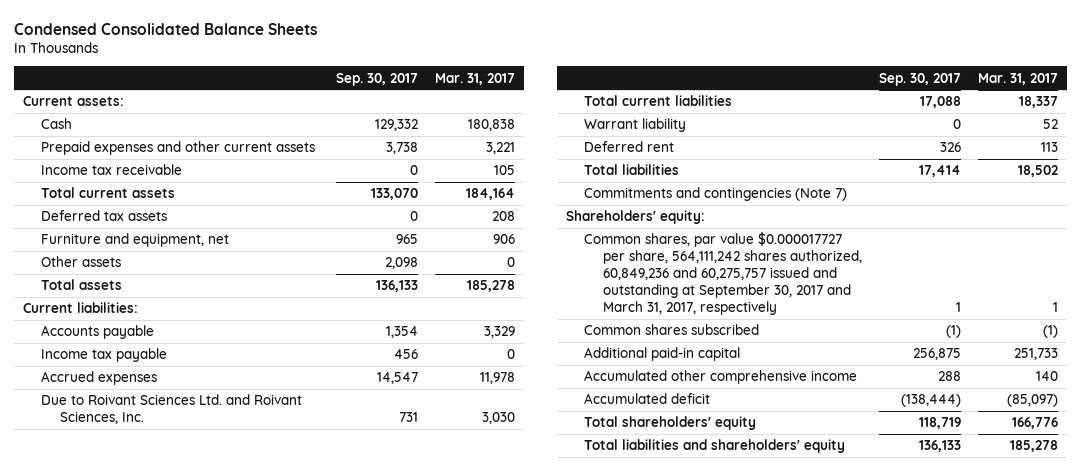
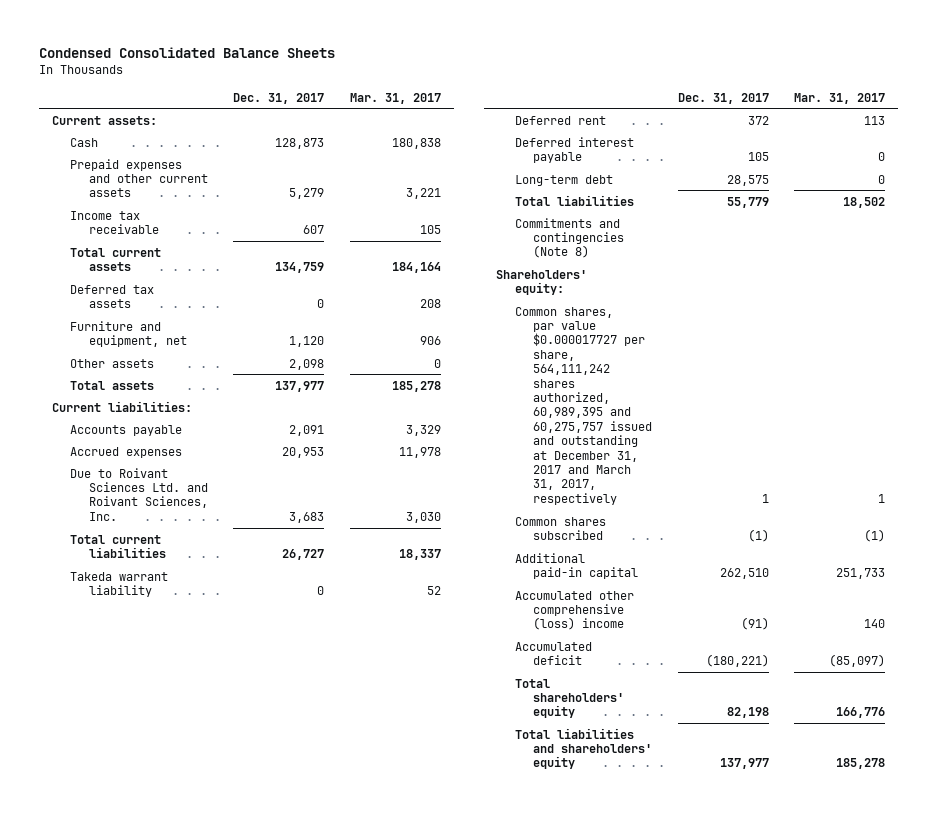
[335,72,418,86] Sep. 30, 2017 -> none
none -> [233,92,325,104] Dec. 31, 2017
[41,348,168,363] Income tax payable -> none
[584,118,687,133] Warrant liability -> [70,571,169,597] Takeda warrant liability
none -> [514,136,634,163] Deferred interest payable
none -> [514,174,613,186] Long-term debt
[584,187,848,202] Commitments and contingencies (Note 7) -> [514,217,625,259] Commitments and contingencies (Note 8)
[584,232,862,316] Common shares, par value $0.000017727 per share, 564,111,242 shares authorized, 60,849,236 and 60,275,757 issued and outstanding at September 30, 2017 and March 31, 2017, respectively -> [514,306,653,505] Common shares, par value $0.000017727 per share, 564,111,242 shares authorized, 60,989,395 and 60,275,757 issued and outstanding at December 31, 2017 and March 31, 2017, respectively
[584,370,858,385] Accumulated other comprehensive income -> [514,590,634,631] Accumulated other comprehensive (loss) income

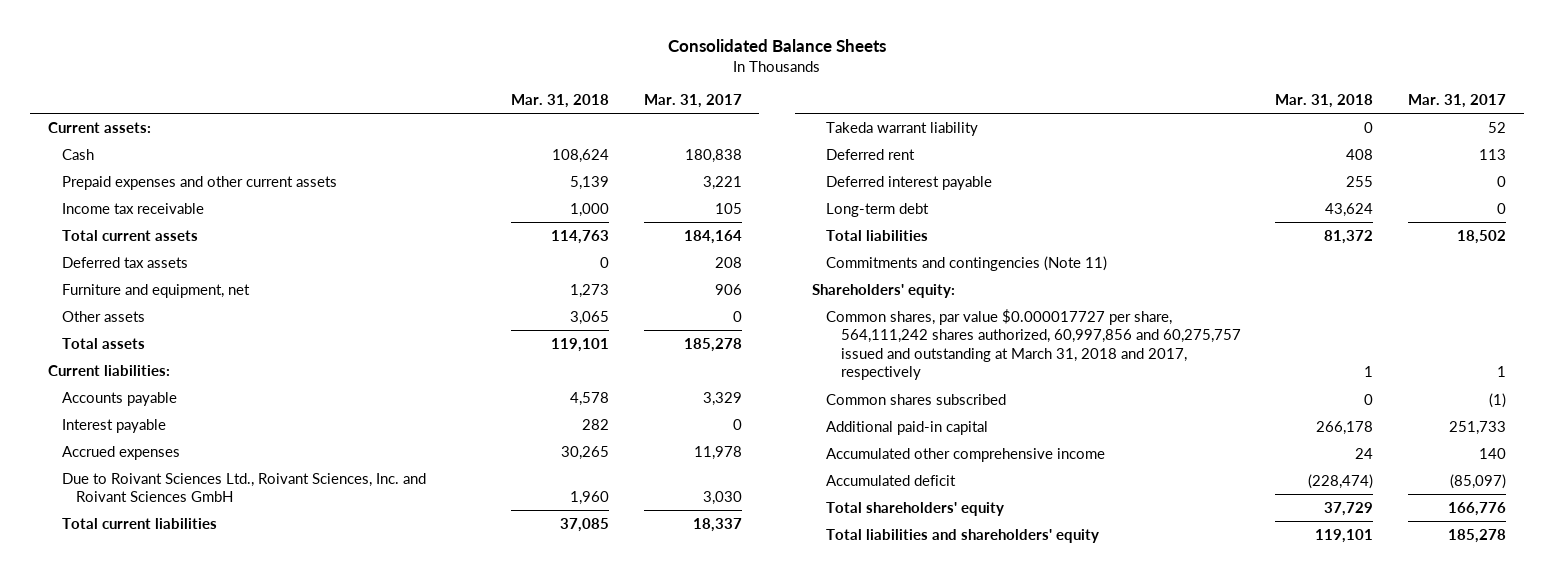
[39,46,336,58] Condensed Consolidated Balance Sheets -> [667,39,886,53] Consolidated Balance Sheets
[233,92,325,104] Dec. 31, 2017 -> none
none -> [510,93,609,108] Mar. 31, 2018
none -> [61,418,166,433] Interest payable
[70,467,208,521] Due to Roivant Sciences Ltd. and Roivant Sciences, Inc. -> [61,472,426,503] Due to Roivant Sciences Ltd., Roivant Sciences, Inc. and Roivant Sciences GmbH
[514,217,625,259] Commitments and contingencies (Note 8) -> [826,255,1108,271] Commitments and contingencies (Note 11)
[514,306,653,505] Common shares, par value $0.000017727 per share, 564,111,242 shares authorized, 60,989,395 and 60,275,757 issued and outstanding at December 31, 2017 and March 31, 2017, respectively -> [826,308,1241,381] Common shares, par value $0.000017727 per share, 564,111,242 shares authorized, 60,997,856 and 60,275,757 issued and outstanding at March 31, 2018 and 2017, respectively
[514,590,634,631] Accumulated other comprehensive (loss) income -> [826,447,1106,462] Accumulated other comprehensive income

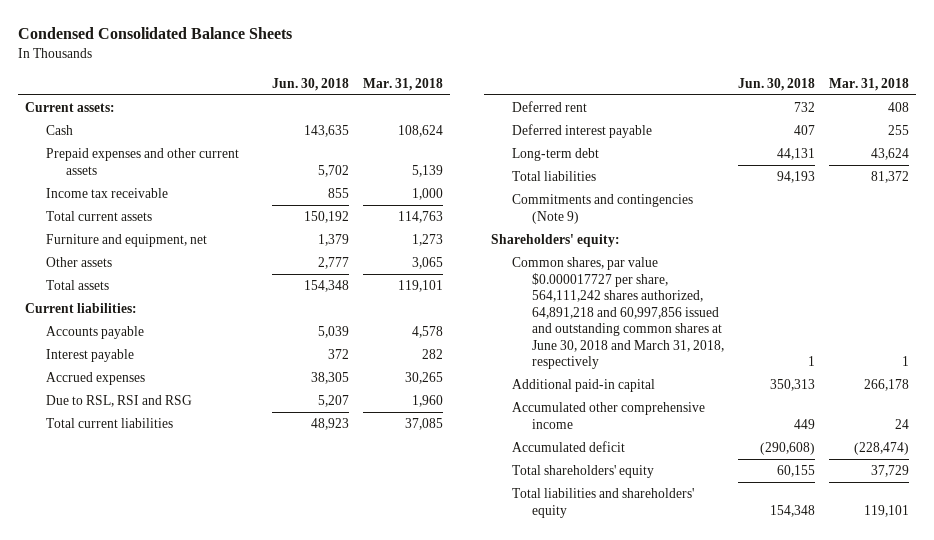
[667,39,886,53] Consolidated Balance Sheets -> [18,27,293,40] Condensed Consolidated Balance Sheets
[643,93,742,108] Mar. 31, 2017 -> none
none -> [272,77,350,91] Jun. 30, 2018
[61,256,188,268] Deferred tax assets -> none
[61,472,426,503] Due to Roivant Sciences Ltd., Roivant Sciences, Inc. and Roivant Sciences GmbH -> [45,395,192,408] Due to RSL, RSI and RSG
[826,121,979,136] Takeda warrant liability -> none
[826,255,1108,271] Commitments and contingencies (Note 11) -> [511,194,693,224] Commitments and contingencies (Note 9)
[826,393,1007,405] Common shares subscribed -> none
[826,308,1241,381] Common shares, par value $0.000017727 per share, 564,111,242 shares authorized, 60,997,856 and 60,275,757 issued and outstanding at March 31, 2018 and 2017, respectively -> [511,257,725,370] Common shares, par value $0.000017727 per share, 564,111,242 shares authorized, 64,891,218 and 60,997,856 issued and outstanding common shares at June 30, 2018 and March 31, 2018, respectively

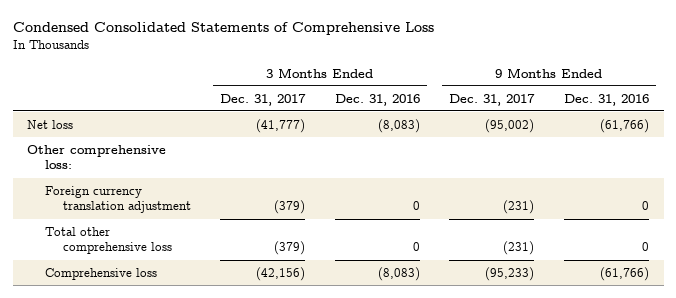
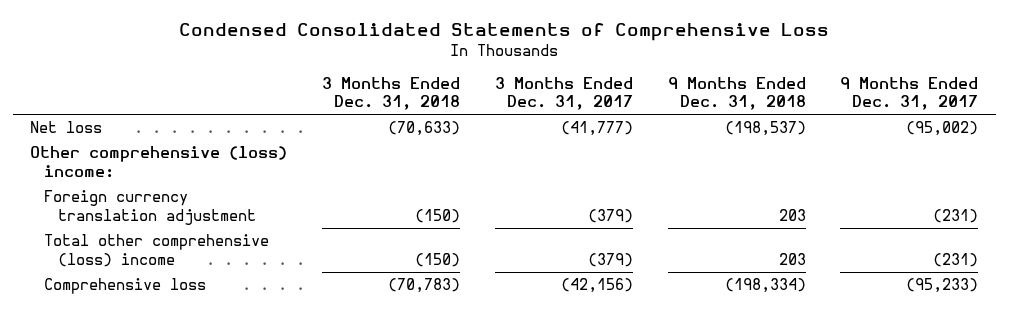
[334,93,420,106] Dec. 31, 2016 -> none
[563,93,649,106] Dec. 31, 2016 -> none
none -> [322,76,461,111] 3 Months Ended Dec. 31, 2018
none -> [667,76,806,111] 9 Months Ended Dec. 31, 2018
[27,144,167,170] Other comprehensive loss: -> [30,146,288,178] Other comprehensive (loss) income:
[45,226,172,255] Total other comprehensive loss -> [44,234,270,267] Total other comprehensive (loss) income

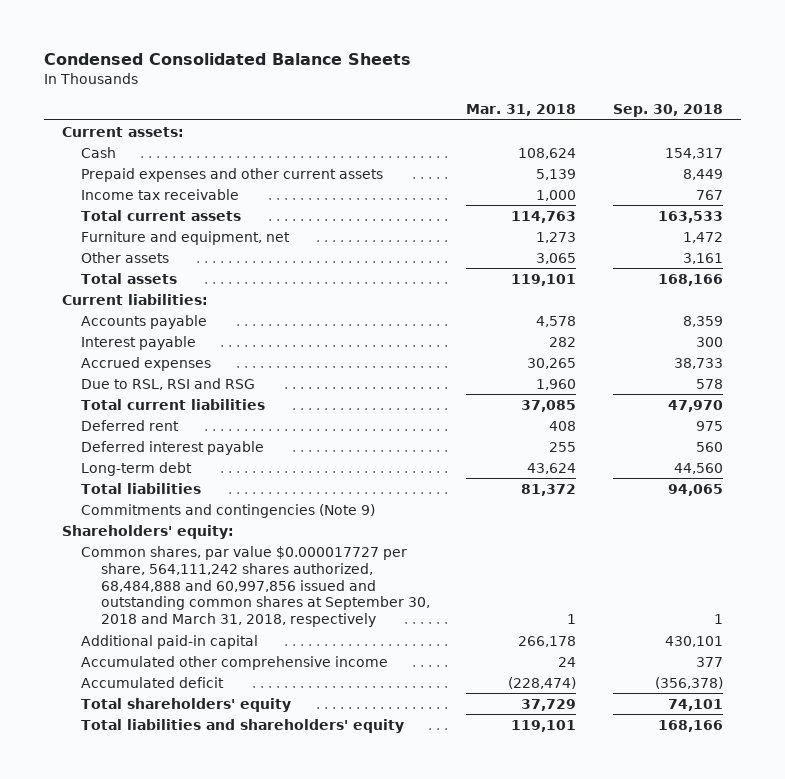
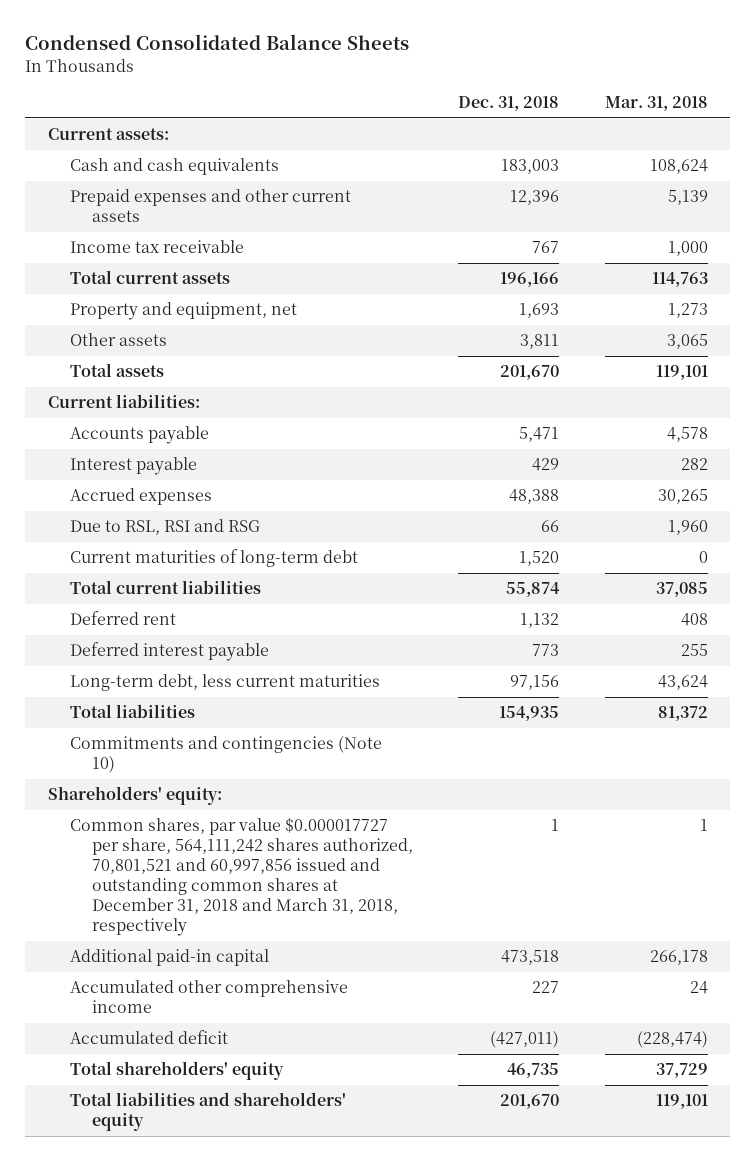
[612,104,723,118] Sep. 30, 2018 -> none
none -> [458,96,560,112] Dec. 31, 2018
[81,146,117,158] Cash -> [70,158,280,176] Cash and cash equivalents
[81,230,291,245] Furniture and equipment, net -> [70,302,298,321] Property and equipment, net
none -> [70,549,359,568] Current maturities of long-term debt
[81,461,193,476] Long-term debt -> [70,674,381,692] Long-term debt, less current maturities
[81,503,376,518] Commitments and contingencies (Note 9) -> [70,736,383,774] Commitments and contingencies (Note 10)
[81,545,430,628] Common shares, par value $0.000017727 per share, 564,111,242 shares authorized, 68,484,888 and 60,997,856 issued and outstanding common shares at September 30, 2018 and March 31, 2018, respectively -> [70,817,414,937] Common shares, par value $0.000017727 per share, 564,111,242 shares authorized, 70,801,521 and 60,997,856 issued and outstanding common shares at December 31, 2018 and March 31, 2018, respectively

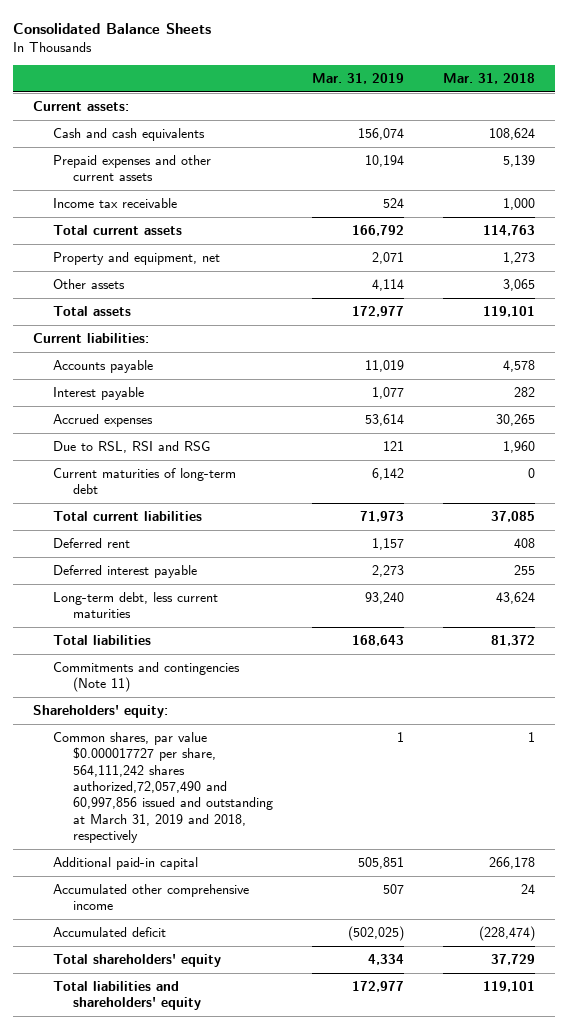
[25,34,410,51] Condensed Consolidated Balance Sheets -> [13,22,212,34] Consolidated Balance Sheets
[458,96,560,112] Dec. 31, 2018 -> none
none -> [311,72,404,84] Mar. 31, 2019
[70,736,383,774] Commitments and contingencies (Note 10) -> [52,662,240,693] Commitments and contingencies (Note 11)
[70,817,414,937] Common shares, par value $0.000017727 per share, 564,111,242 shares authorized, 70,801,521 and 60,997,856 issued and outstanding common shares at December 31, 2018 and March 31, 2018, respectively -> [52,732,273,844] Common shares, par value $0.000017727 per share, 564,111,242 shares authorized,72,057,490 and 60,997,856 issued and outstanding at March 31, 2019 and 2018, respectively

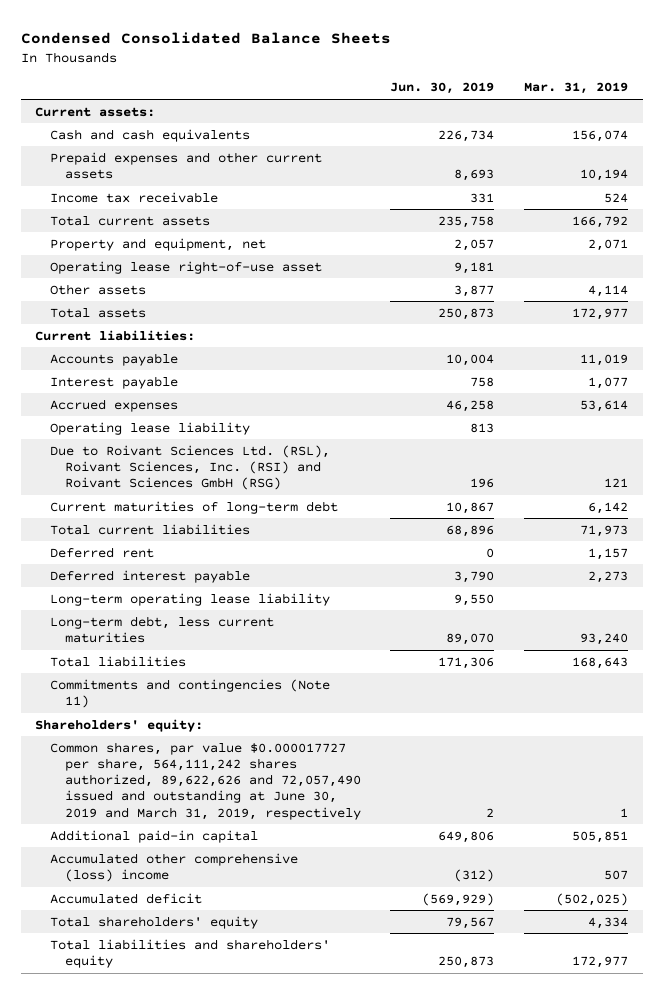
[13,22,212,34] Consolidated Balance Sheets -> [20,31,391,44] Condensed Consolidated Balance Sheets
[443,72,536,84] Mar. 31, 2018 -> none
none -> [390,82,495,95] Jun. 30, 2019
none -> [50,260,323,274] Operating lease right-of-use asset
none -> [50,421,251,435] Operating lease liability
[52,441,210,454] Due to RSL, RSI and RSG -> [50,444,331,491] Due to Roivant Sciences Ltd. (RSL), Roivant Sciences, Inc. (RSI) and Roivant Sciences GmbH (RSG)
none -> [50,592,331,606] Long-term operating lease liability
[52,732,273,844] Common shares, par value $0.000017727 per share, 564,111,242 shares authorized,72,057,490 and 60,997,856 issued and outstanding at March 31, 2019 and 2018, respectively -> [50,741,361,820] Common shares, par value $0.000017727 per share, 564,111,242 shares authorized, 89,622,626 and 72,057,490 issued and outstanding at June 30, 2019 and March 31, 2019, respectively
[52,884,249,911] Accumulated other comprehensive income -> [50,852,299,883] Accumulated other comprehensive (loss) income

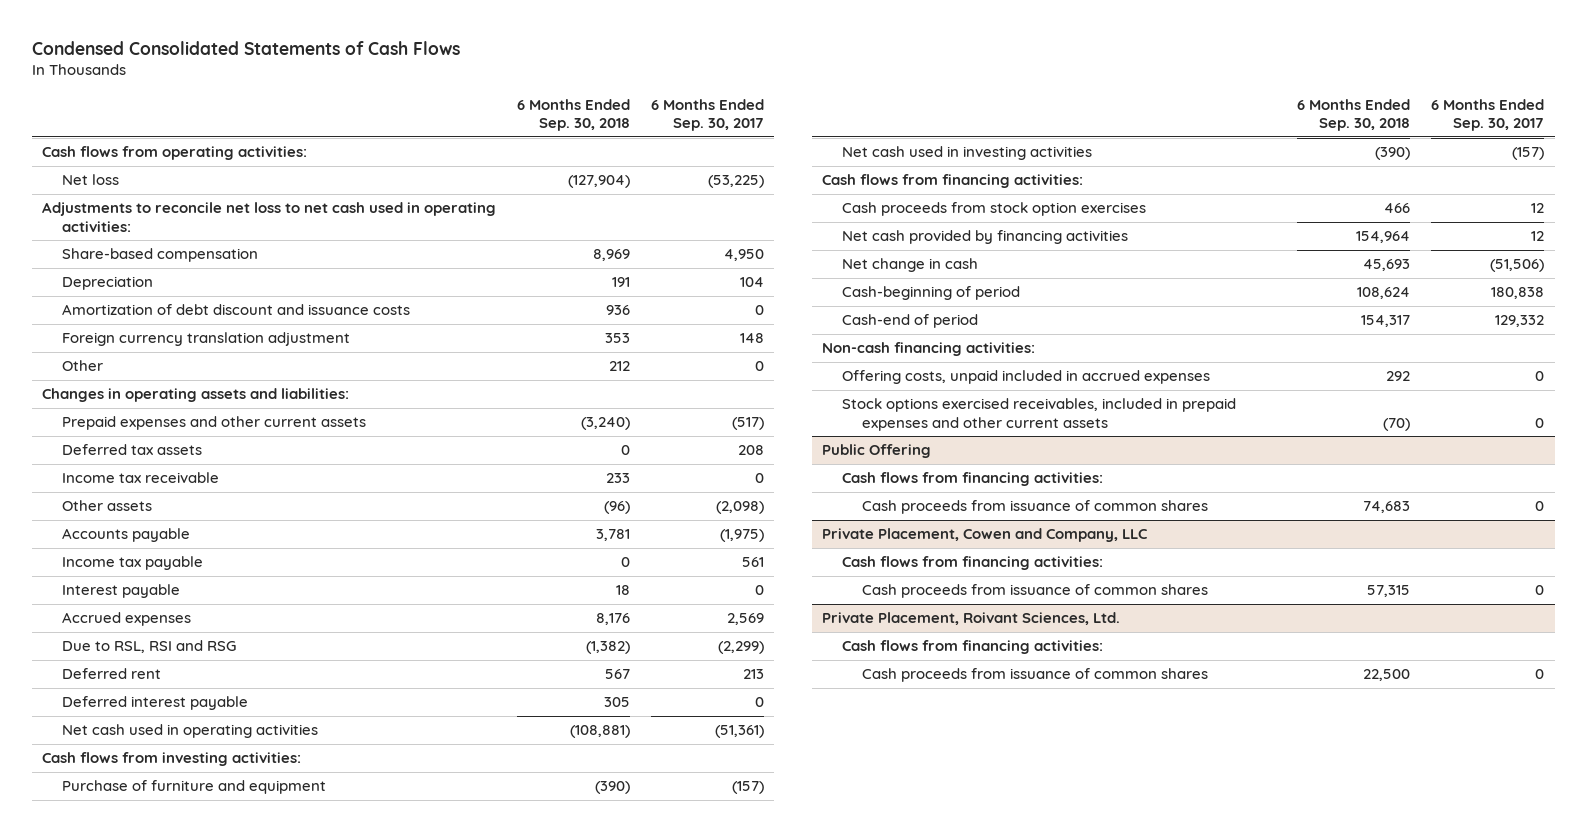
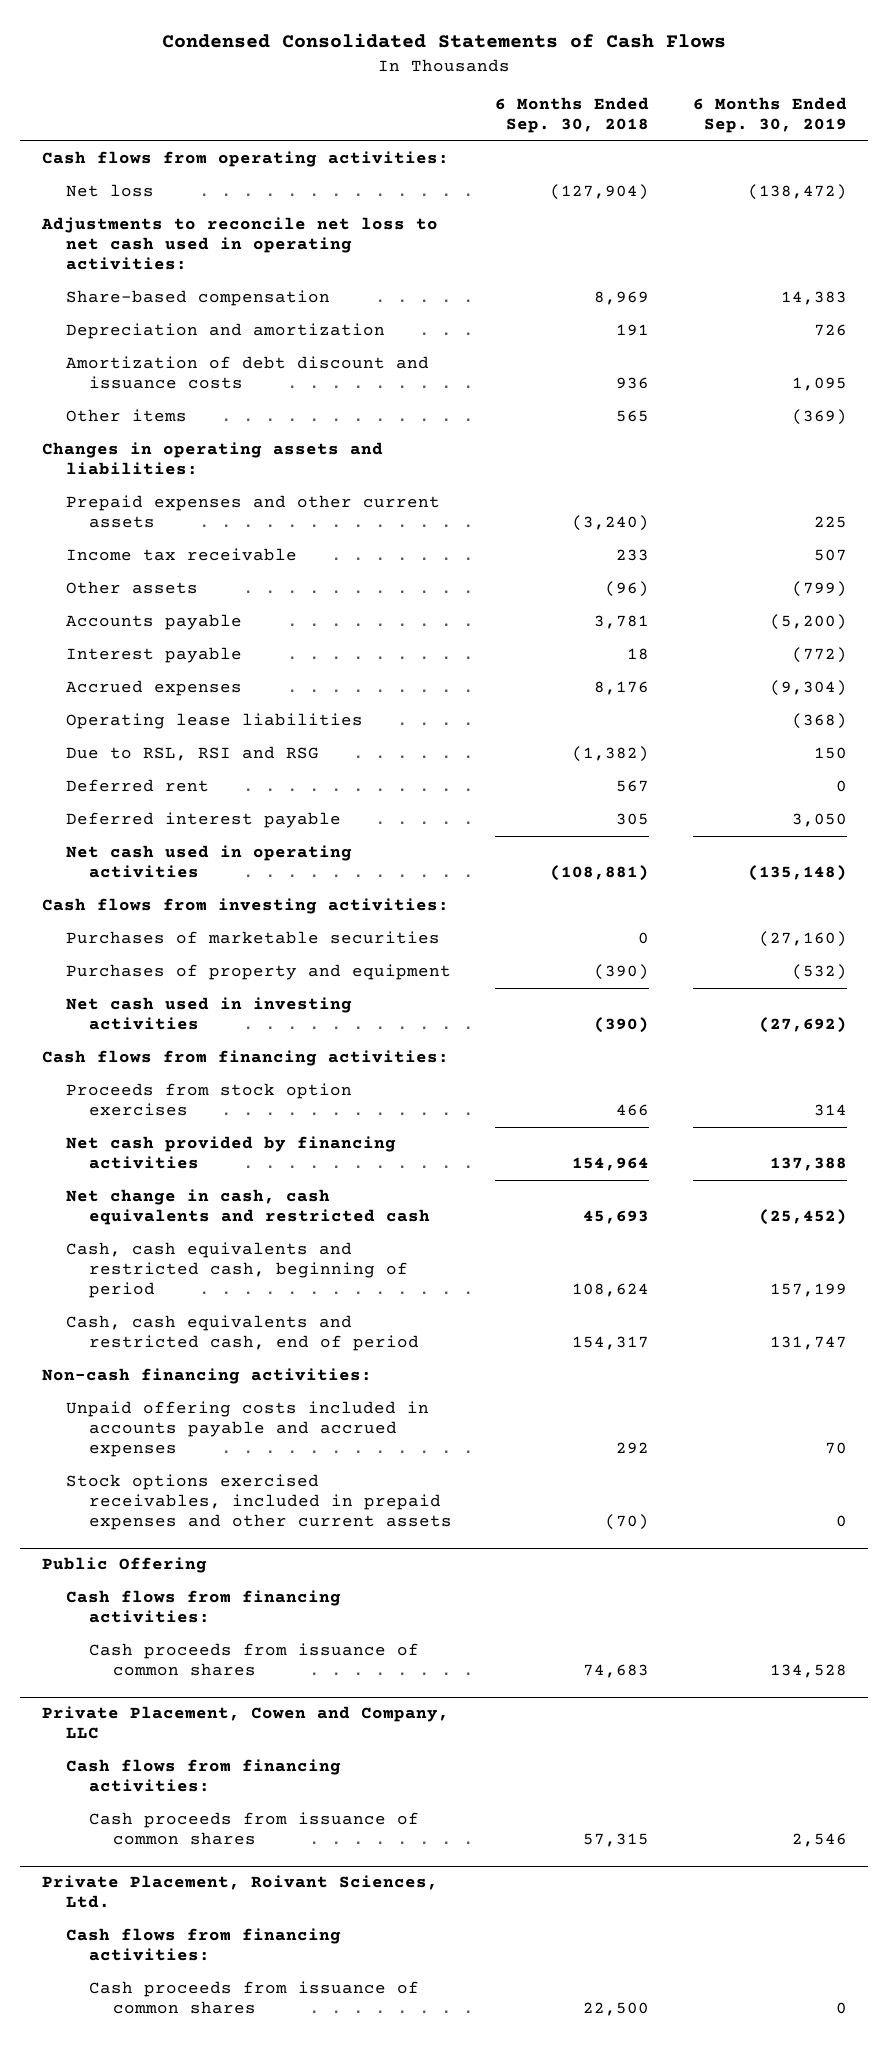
[650,98,764,131] 6 Months Ended Sep. 30, 2017 -> none
none -> [692,97,847,134] 6 Months Ended Sep. 30, 2019
[61,276,153,291] Depreciation -> [65,323,385,340] Depreciation and amortization
[61,332,350,347] Foreign currency translation adjustment -> none
[61,360,103,372] Other -> [65,409,187,423] Other items
[608,361,630,372] 212 -> [616,410,650,423] 565
[61,444,202,456] Deferred tax assets -> none
[61,556,203,571] Income tax payable -> none
none -> [65,713,363,730] Operating lease liabilities
none -> [65,931,440,945] Purchases of marketable securities
[61,780,326,795] Purchase of furniture and equipment -> [65,964,451,981] Purchases of property and equipment
[841,202,1146,217] Cash proceeds from stock option exercises -> [65,1083,352,1117] Proceeds from stock option exercises
[841,258,978,273] Net change in cash -> [65,1189,431,1226] Net change in cash, cash equivalents and restricted cash
[841,286,1020,301] Cash-beginning of period -> [65,1242,409,1299] Cash, cash equivalents and restricted cash, beginning of period
[841,314,978,329] Cash-end of period -> [65,1315,420,1352] Cash, cash equivalents and restricted cash, end of period
[841,370,1210,385] Offering costs, unpaid included in accrued expenses -> [65,1401,429,1458] Unpaid offering costs included in accounts payable and accrued expenses

